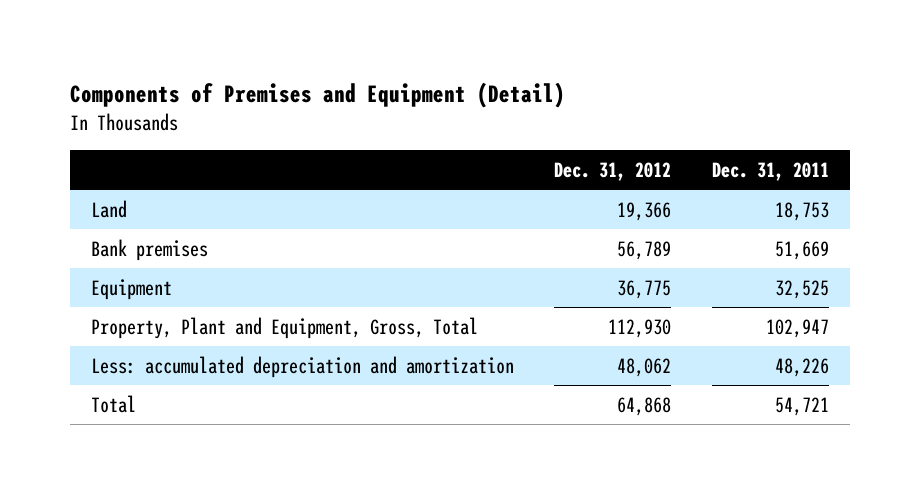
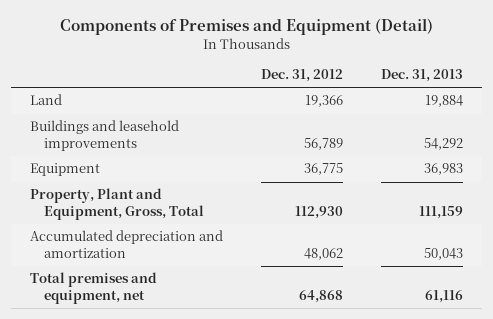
[712,162,830,182] Dec. 31, 2011 -> none
none -> [381,69,464,83] Dec. 31, 2013
[90,238,208,261] Bank premises -> [30,120,180,152] Buildings and leasehold improvements
[90,355,514,378] Less: accumulated depreciation and amortization -> [30,230,224,259] Accumulated depreciation and amortization
[90,394,136,413] Total -> [30,272,158,305] Total premises and equipment, net

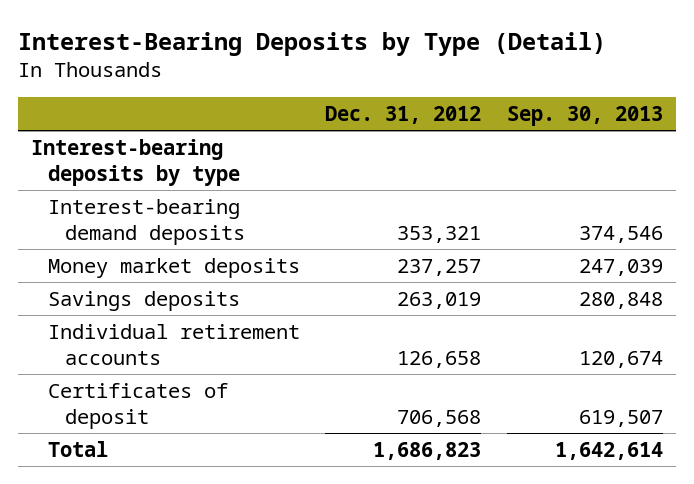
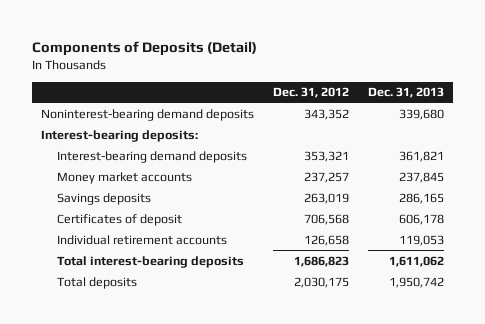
[17,31,606,56] Interest-Bearing Deposits by Type (Detail) -> [31,40,257,56] Components of Deposits (Detail)
[506,106,663,127] Sep. 30, 2013 -> none
none -> [367,87,444,99] Dec. 31, 2013
none -> [41,108,255,121] Noninterest-bearing demand deposits
[30,138,240,187] Interest-bearing deposits by type -> [41,129,199,142] Interest-bearing deposits:
[47,257,300,278] Money market deposits -> [56,171,192,184] Money market accounts
[47,323,300,366] Individual retirement accounts -> [56,234,227,245] Individual retirement accounts
[47,440,108,457] Total -> [56,255,244,268] Total interest-bearing deposits
none -> [56,276,137,289] Total deposits

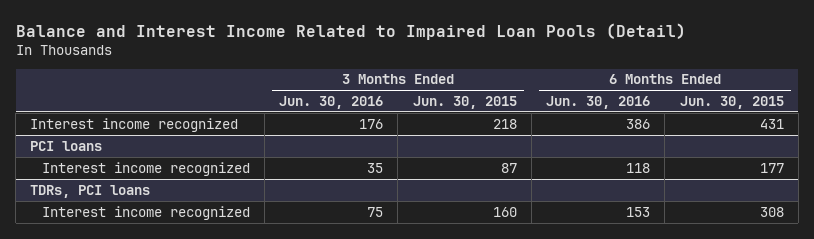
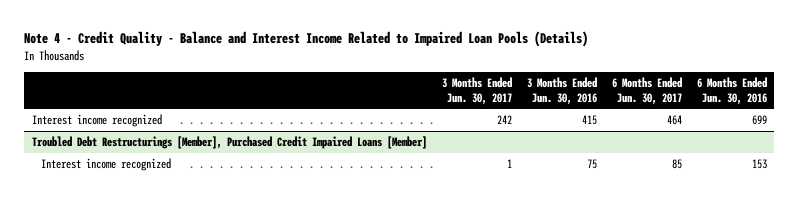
[15,22,686,40] Balance and Interest Income Related to Impaired Loan Pools (Detail) -> [24,31,589,48] Note 4 - Credit Quality - Balance and Interest Income Related to Impaired Loan Pools (Details)
[412,95,517,109] Jun. 30, 2015 -> none
[679,95,784,109] Jun. 30, 2015 -> none
none -> [441,76,512,105] 3 Months Ended Jun. 30, 2017
none -> [611,76,682,105] 6 Months Ended Jun. 30, 2017
[30,140,103,151] PCI loans -> none
[41,161,250,176] Interest income recognized -> none
[30,184,151,198] TDRs, PCI loans -> none
[359,118,384,129] 176 -> [581,115,597,126] 415
[626,118,651,129] 386 -> [751,115,767,126] 699
none -> [31,136,427,150] Troubled Debt Restructurings [Member], Purchased Credit Impaired Loans [Member]

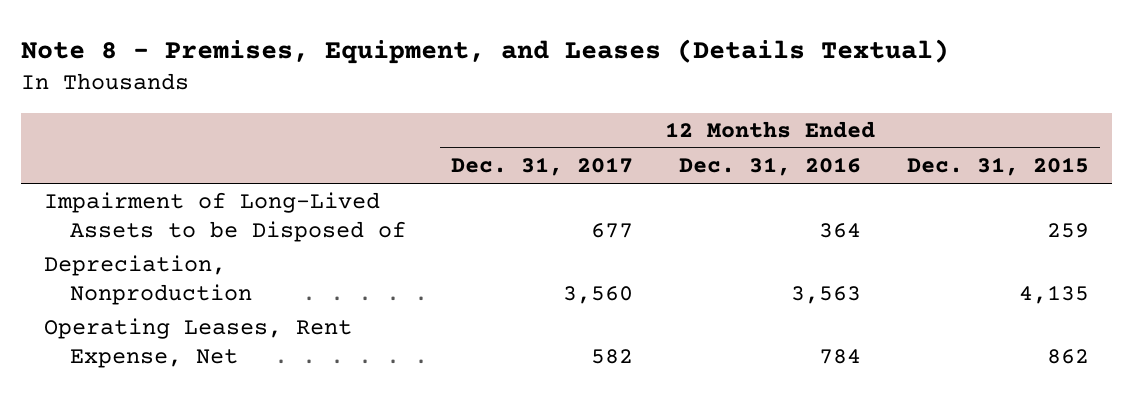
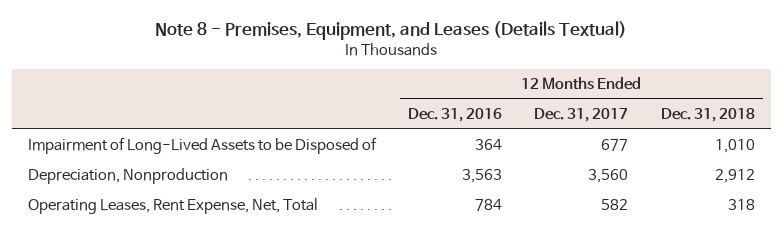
[906,157,1089,177] Dec. 31, 2015 -> none
none -> [660,107,755,122] Dec. 31, 2018
[43,318,352,368] Operating Leases, Rent Expense, Net -> [27,198,318,215] Operating Leases, Rent Expense, Net, Total

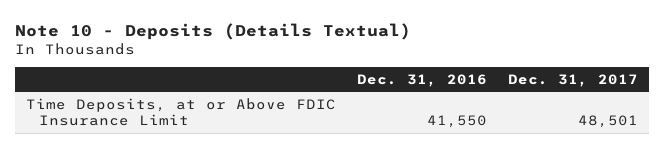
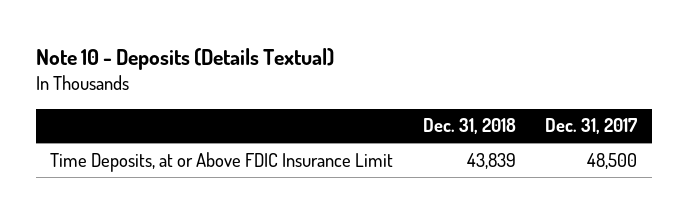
[357,74,488,88] Dec. 31, 2016 -> none
none -> [422,118,516,135] Dec. 31, 2018
[578,115,639,129] 48,501 -> [587,152,638,169] 48,500

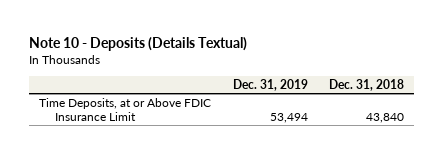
[545,118,638,135] Dec. 31, 2017 -> none
none -> [232,78,308,91] Dec. 31, 2019
[466,152,516,169] 43,839 -> [365,113,404,124] 43,840

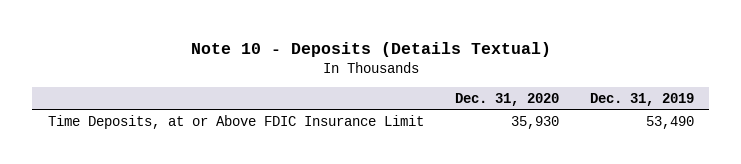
[328,78,404,91] Dec. 31, 2018 -> none
none -> [454,93,559,107] Dec. 31, 2020
[269,113,308,124] 53,494 -> [645,115,694,129] 53,490

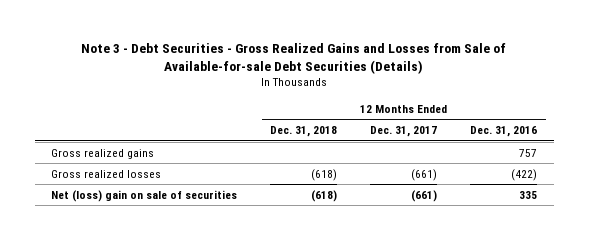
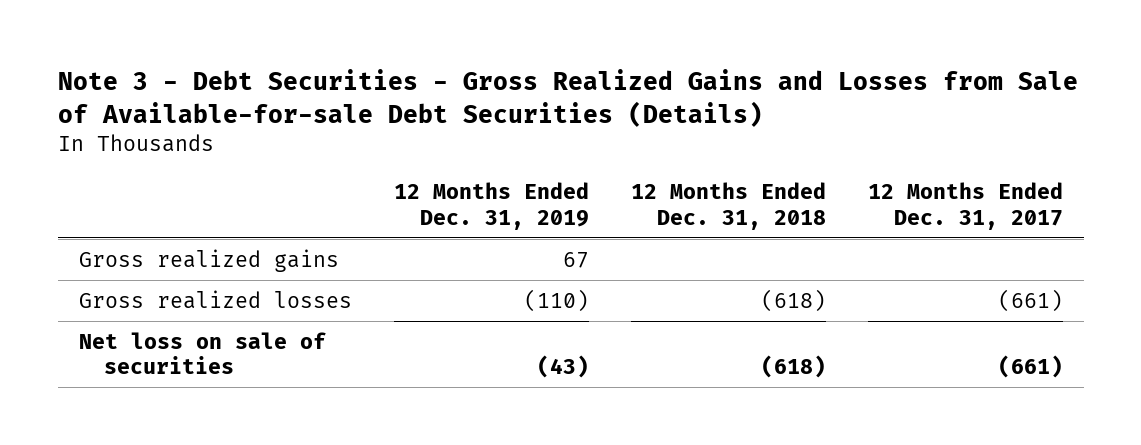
[470,126,538,138] Dec. 31, 2016 -> none
none -> [393,182,589,230] 12 Months Ended Dec. 31, 2019
[51,189,238,202] Net (loss) gain on sale of securities -> [78,331,326,375] Net loss on sale of securities

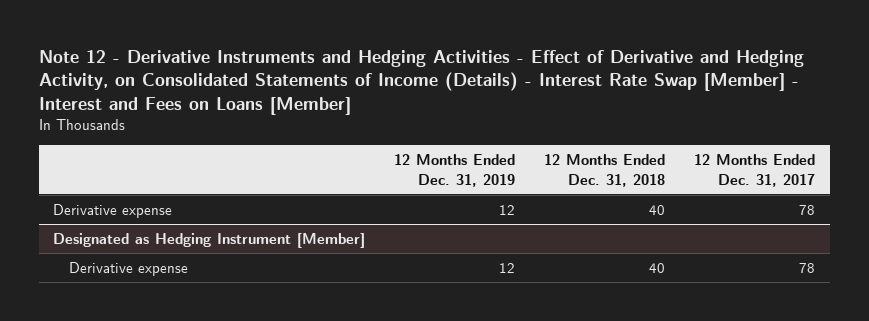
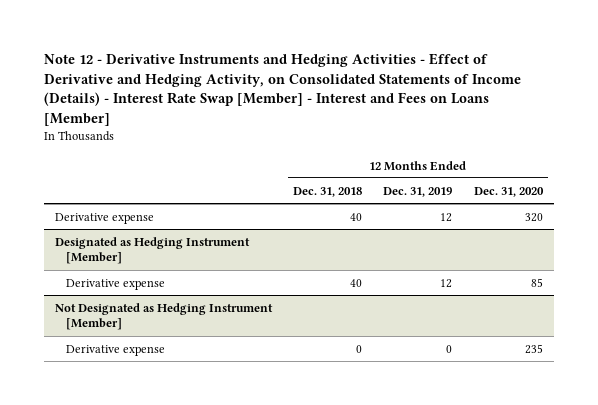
[694,154,816,187] 12 Months Ended Dec. 31, 2017 -> none
none -> [473,186,544,197] Dec. 31, 2020
none -> [54,302,273,331] Not Designated as Hedging Instrument [Member]
none -> [66,344,166,356] Derivative expense

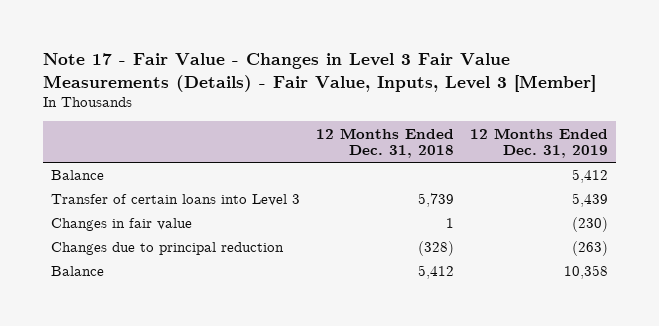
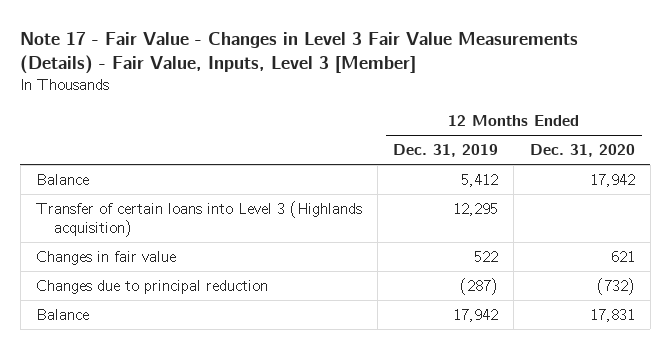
[316,127,455,159] 12 Months Ended Dec. 31, 2018 -> none
none -> [529,144,635,158] Dec. 31, 2020
[51,194,301,207] Transfer of certain loans into Level 3 -> [36,200,363,238] Transfer of certain loans into Level 3 (Highlands acquisition)
[572,193,609,208] 5,439 -> [453,202,499,216] 12,295
[572,217,609,233] (230) -> [474,250,499,262] 522
[572,241,609,257] (263) -> [460,277,499,295] (287)
[564,265,609,280] 10,358 -> [453,308,499,322] 17,942

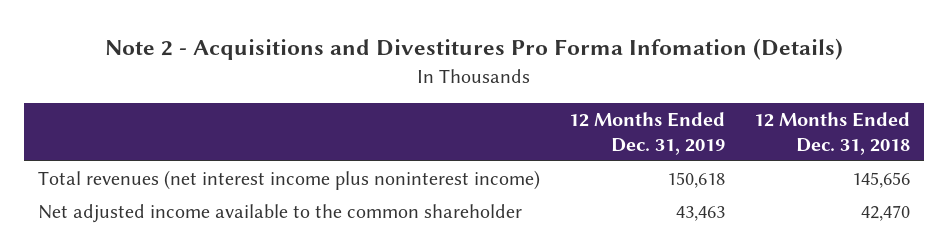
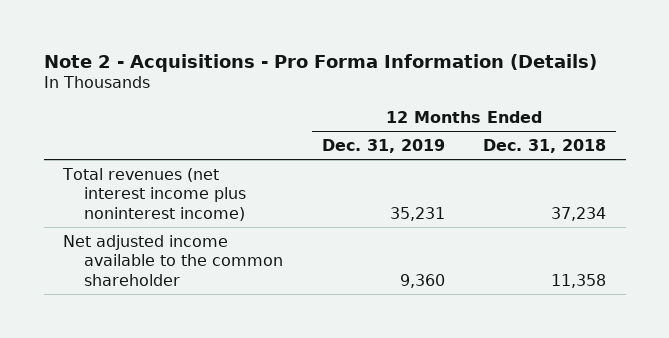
[104,38,843,61] Note 2 - Acquisitions and Divestitures Pro Forma Infomation (Details) -> [43,53,597,72] Note 2 - Acquisitions - Pro Forma Information (Details)
[666,171,725,188] 150,618 -> [389,206,445,221] 35,231
[851,171,910,188] 145,656 -> [551,206,607,221] 37,234
[675,205,725,221] 43,463 -> [399,273,445,288] 9,360
[860,204,910,221] 42,470 -> [551,273,607,288] 11,358

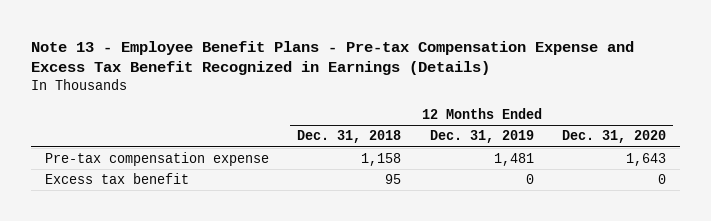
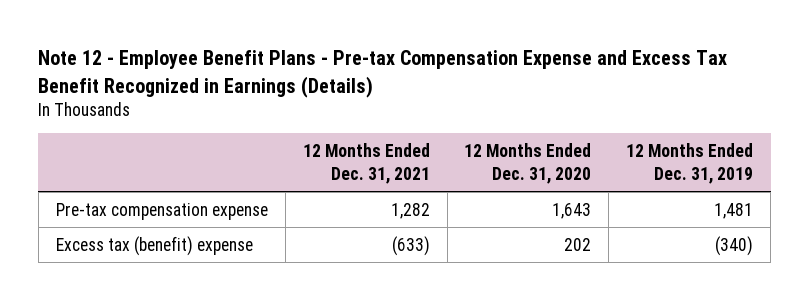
[30,40,634,76] Note 13 - Employee Benefit Plans - Pre-tax Compensation Expense and Excess Tax Benefit Recognized in Earnings (Details) -> [38,50,728,98] Note 12 - Employee Benefit Plans - Pre-tax Compensation Expense and Excess Tax Benefit Recognized in Earnings (Details)
[297,130,402,144] Dec. 31, 2018 -> none
none -> [302,143,430,184] 12 Months Ended Dec. 31, 2021
[44,173,189,185] Excess tax benefit -> [55,235,253,256] Excess tax (benefit) expense
[525,174,534,185] 0 -> [715,235,754,256] (340)
[657,174,666,185] 0 -> [564,237,592,251] 202

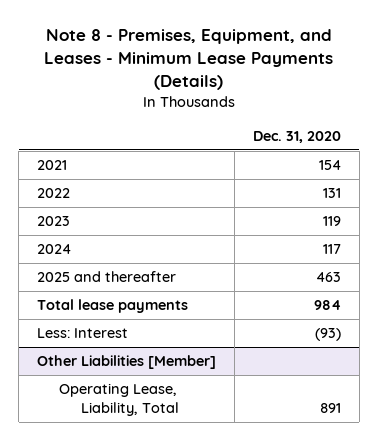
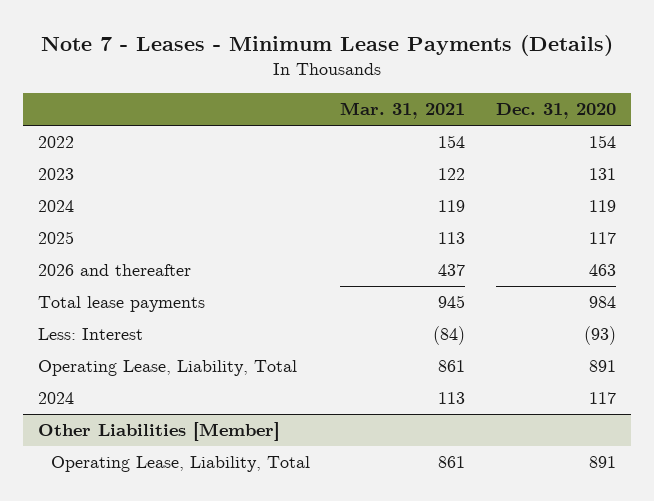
[44,29,334,90] Note 8 - Premises, Equipment, and Leases - Minimum Lease Payments (Details) -> [40,34,613,56] Note 7 - Leases - Minimum Lease Payments (Details)
none -> [340,102,466,120] Mar. 31, 2021
[37,160,68,171] 2021 -> [37,136,74,149] 2022
[37,188,71,199] 2022 -> [37,168,74,181] 2023
[37,216,71,227] 2023 -> [37,200,74,213] 2024
none -> [37,231,74,245] 2025
[37,271,177,283] 2025 and thereafter -> [37,264,191,277] 2026 and thereafter
none -> [37,360,297,377] Operating Lease, Liability, Total
[37,244,72,255] 2024 -> [37,392,74,405] 2024

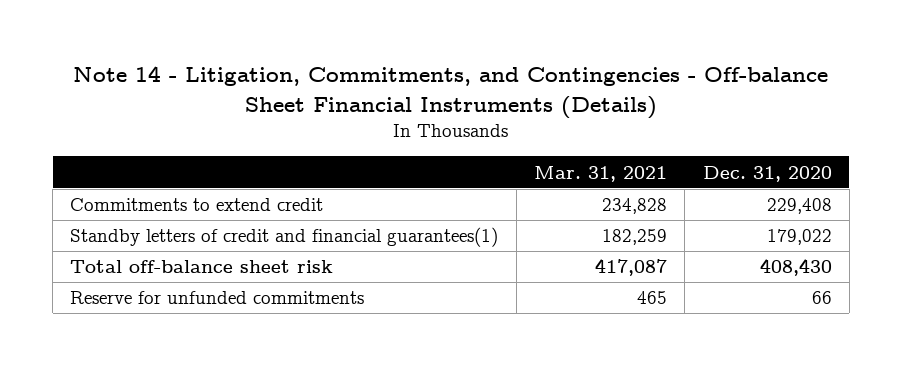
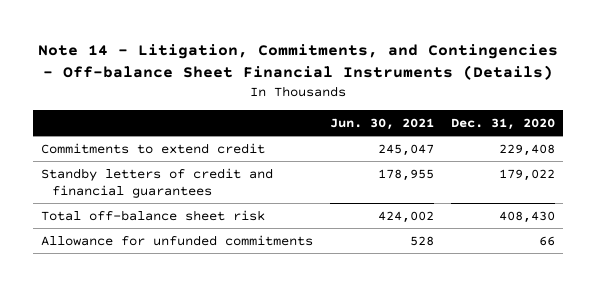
[534,165,668,182] Mar. 31, 2021 -> none
none -> [330,117,435,130] Jun. 30, 2021
[70,227,499,248] Standby letters of credit and financial guarantees(1) -> [41,167,274,198] Standby letters of credit and financial guarantees
[70,291,365,305] Reserve for unfunded commitments -> [41,234,314,246] Allowance for unfunded commitments

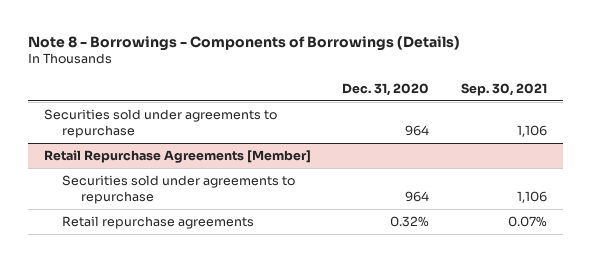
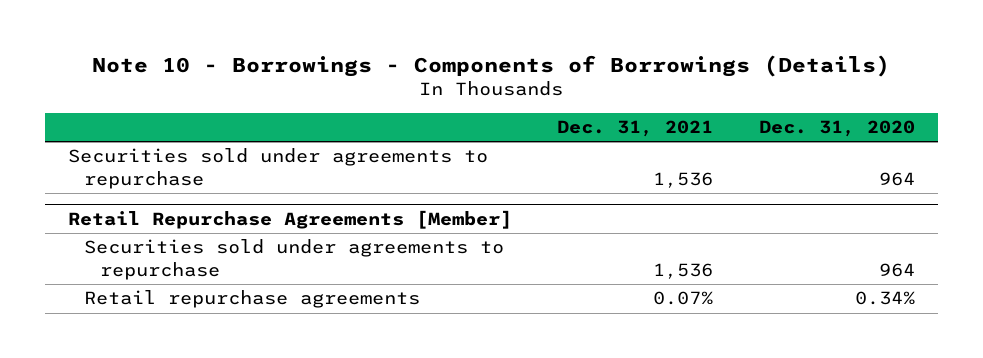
[27,35,460,51] Note 8 - Borrowings - Components of Borrowings (Details) -> [92,54,891,77] Note 10 - Borrowings - Components of Borrowings (Details)
[461,82,548,96] Sep. 30, 2021 -> none
none -> [557,120,714,138] Dec. 31, 2021
[390,215,430,227] 0.32% -> [854,291,915,306] 0.34%

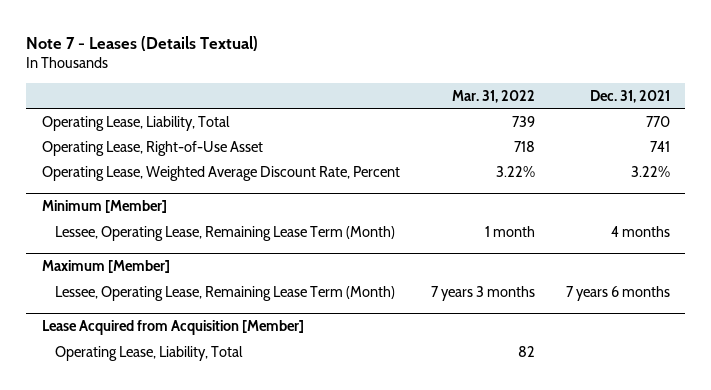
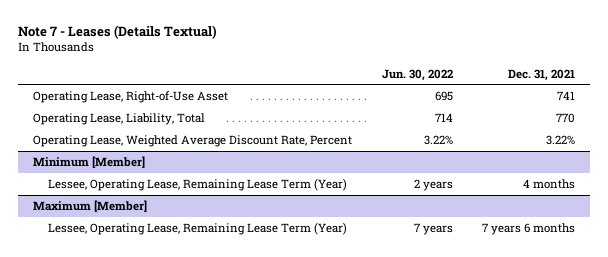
[451,89,535,103] Mar. 31, 2022 -> none
none -> [381,68,453,81] Jun. 30, 2022
[41,115,230,131] Operating Lease, Liability, Total -> [33,113,206,126] Operating Lease, Liability, Total
[55,225,396,241] Lessee, Operating Lease, Remaining Lease Term (Month) -> [47,178,347,192] Lessee, Operating Lease, Remaining Lease Term (Year)
[41,320,304,336] Lease Acquired from Acquisition [Member] -> none
[55,345,244,361] Operating Lease, Liability, Total -> none
[55,285,396,301] Lessee, Operating Lease, Remaining Lease Term (Month) -> [47,222,347,236] Lessee, Operating Lease, Remaining Lease Term (Year)

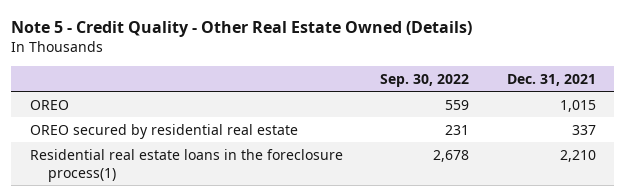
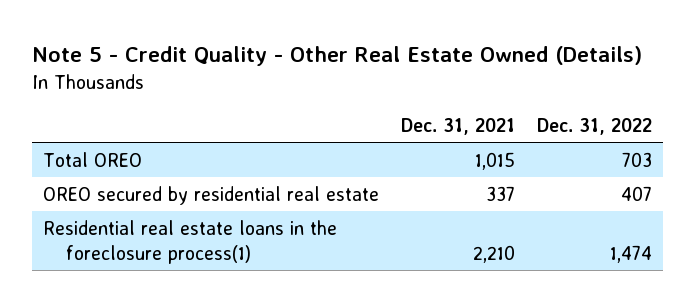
[380,73,470,87] Sep. 30, 2022 -> none
none -> [536,117,652,135] Dec. 31, 2022
[29,99,69,110] OREO -> [43,151,143,167] Total OREO

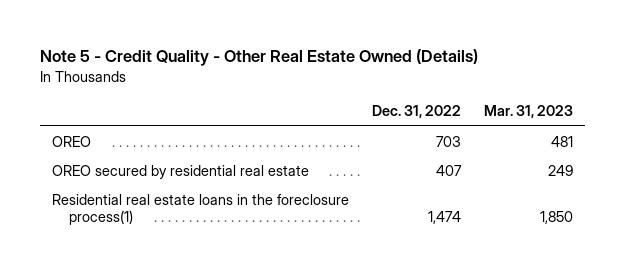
[401,117,516,135] Dec. 31, 2021 -> none
none -> [484,105,574,119] Mar. 31, 2023
[43,151,143,167] Total OREO -> [51,135,91,147] OREO

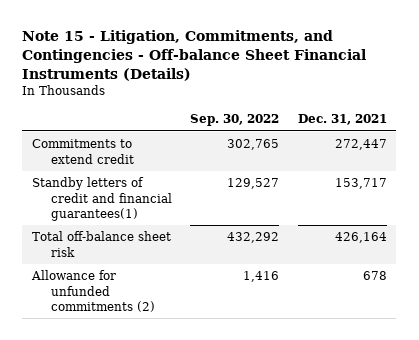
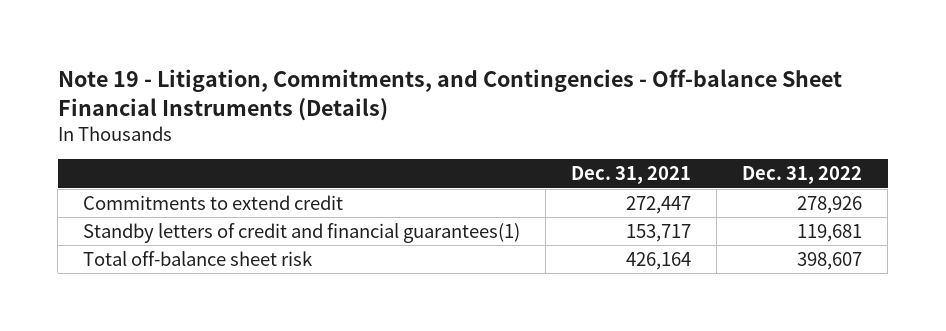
[22,30,367,81] Note 15 - Litigation, Commitments, and Contingencies - Off-balance Sheet Financial Instruments (Details) -> [57,68,842,121] Note 19 - Litigation, Commitments, and Contingencies - Off-balance Sheet Financial Instruments (Details)
[190,114,280,127] Sep. 30, 2022 -> none
none -> [742,166,863,185] Dec. 31, 2022
[30,269,155,313] Allowance for unfunded commitments (2) -> none

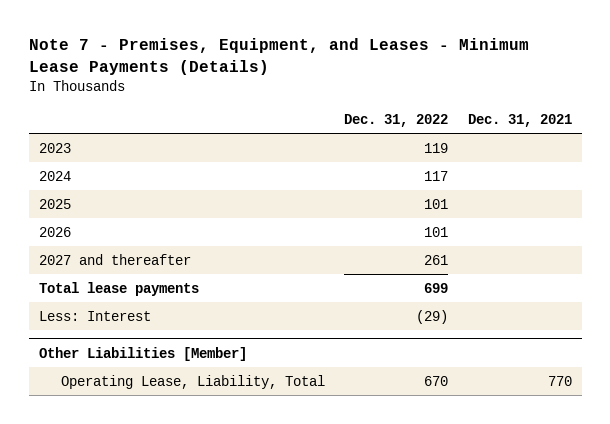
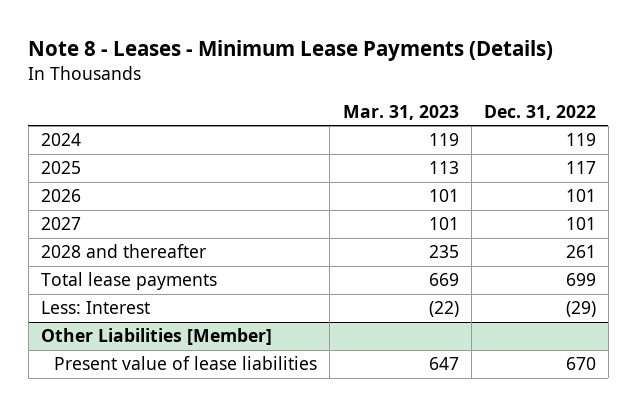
[28,38,529,76] Note 7 - Premises, Equipment, and Leases - Minimum Lease Payments (Details) -> [28,39,554,61] Note 8 - Leases - Minimum Lease Payments (Details)
[467,113,572,127] Dec. 31, 2021 -> none
none -> [342,104,459,120] Mar. 31, 2023
[38,198,71,209] 2025 -> none
[38,142,71,153] 2023 -> [40,133,81,147] 2024
[38,170,71,181] 2024 -> [40,161,81,175] 2025
none -> [40,217,81,231] 2027
[38,253,191,265] 2027 and thereafter -> [40,244,206,259] 2028 and thereafter
[60,374,325,389] Operating Lease, Liability, Total -> [54,356,318,371] Present value of lease liabilities

